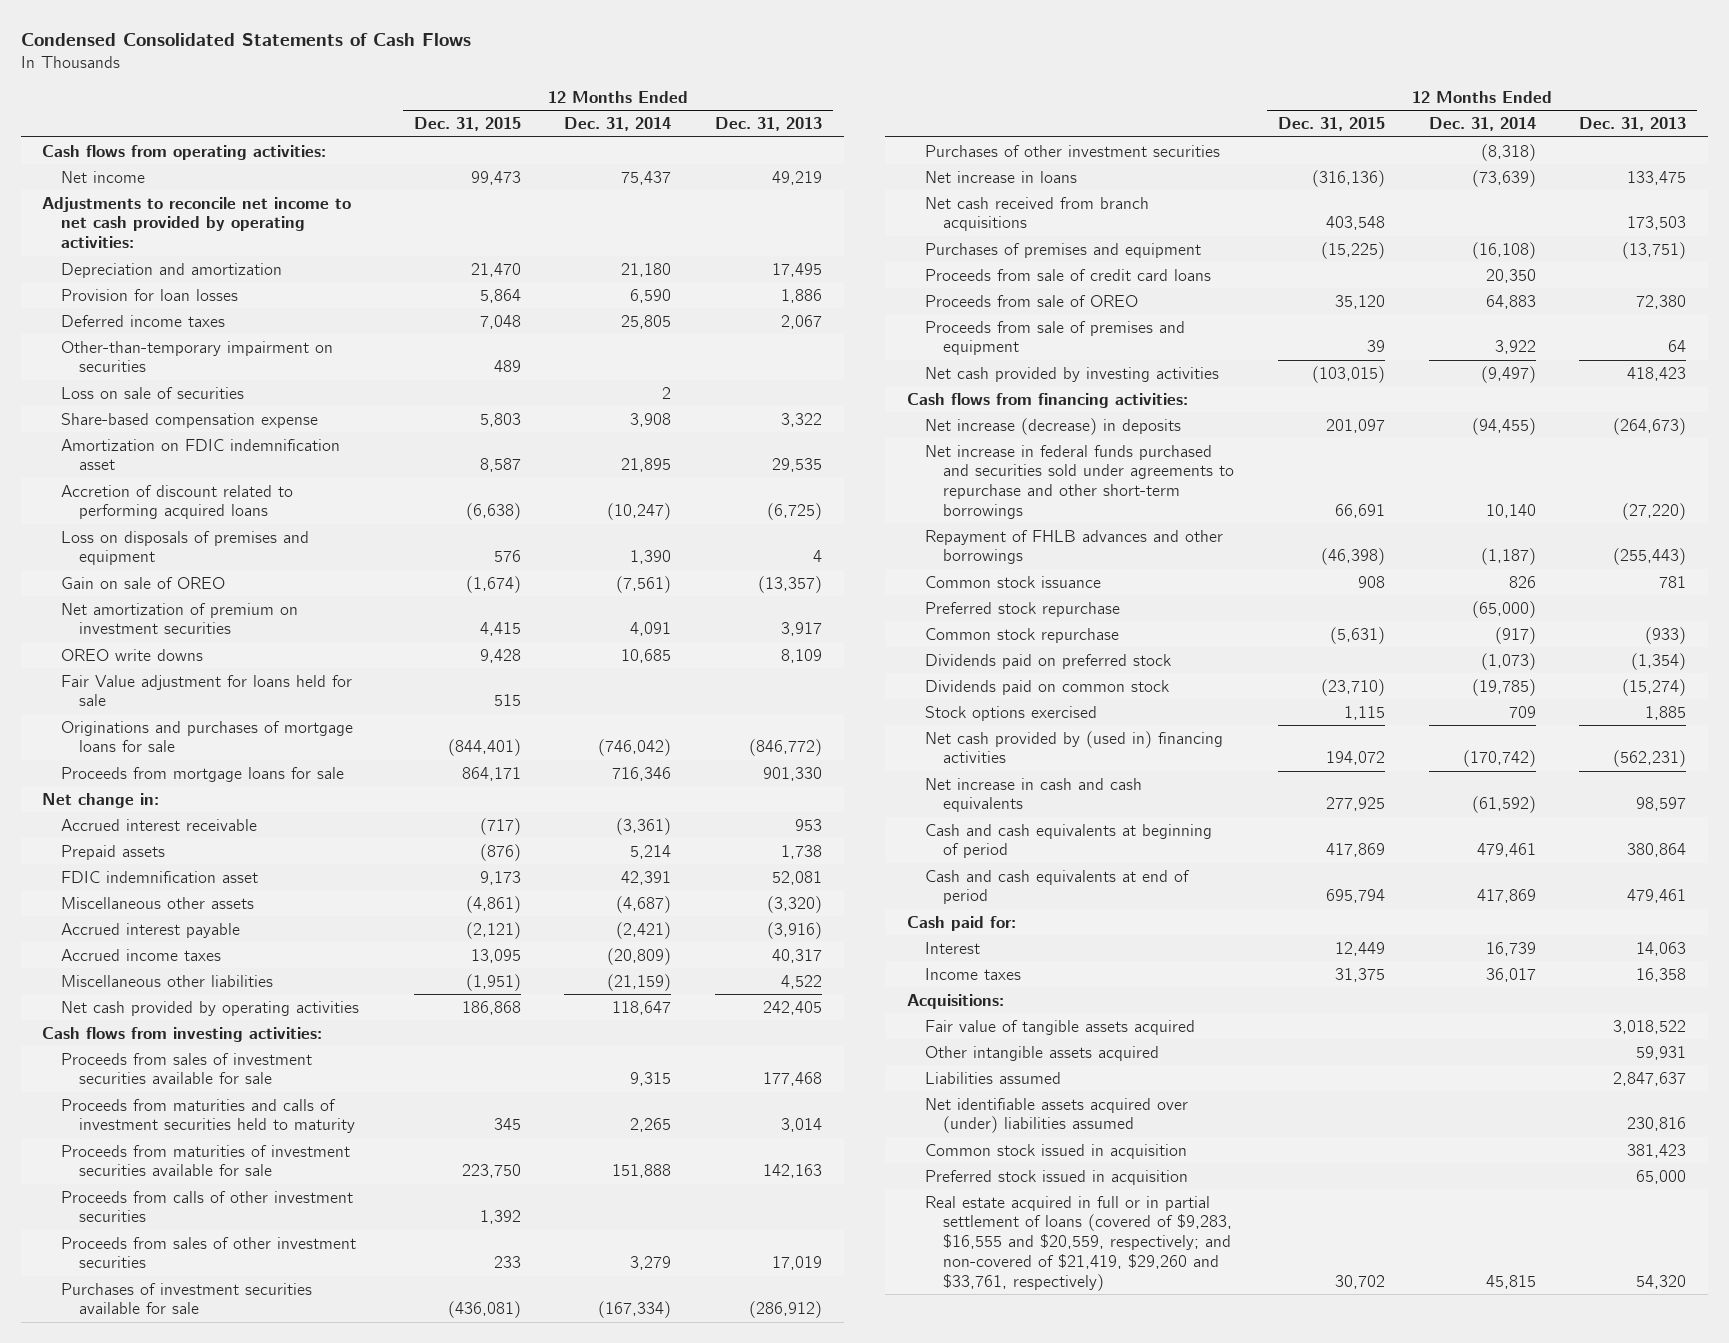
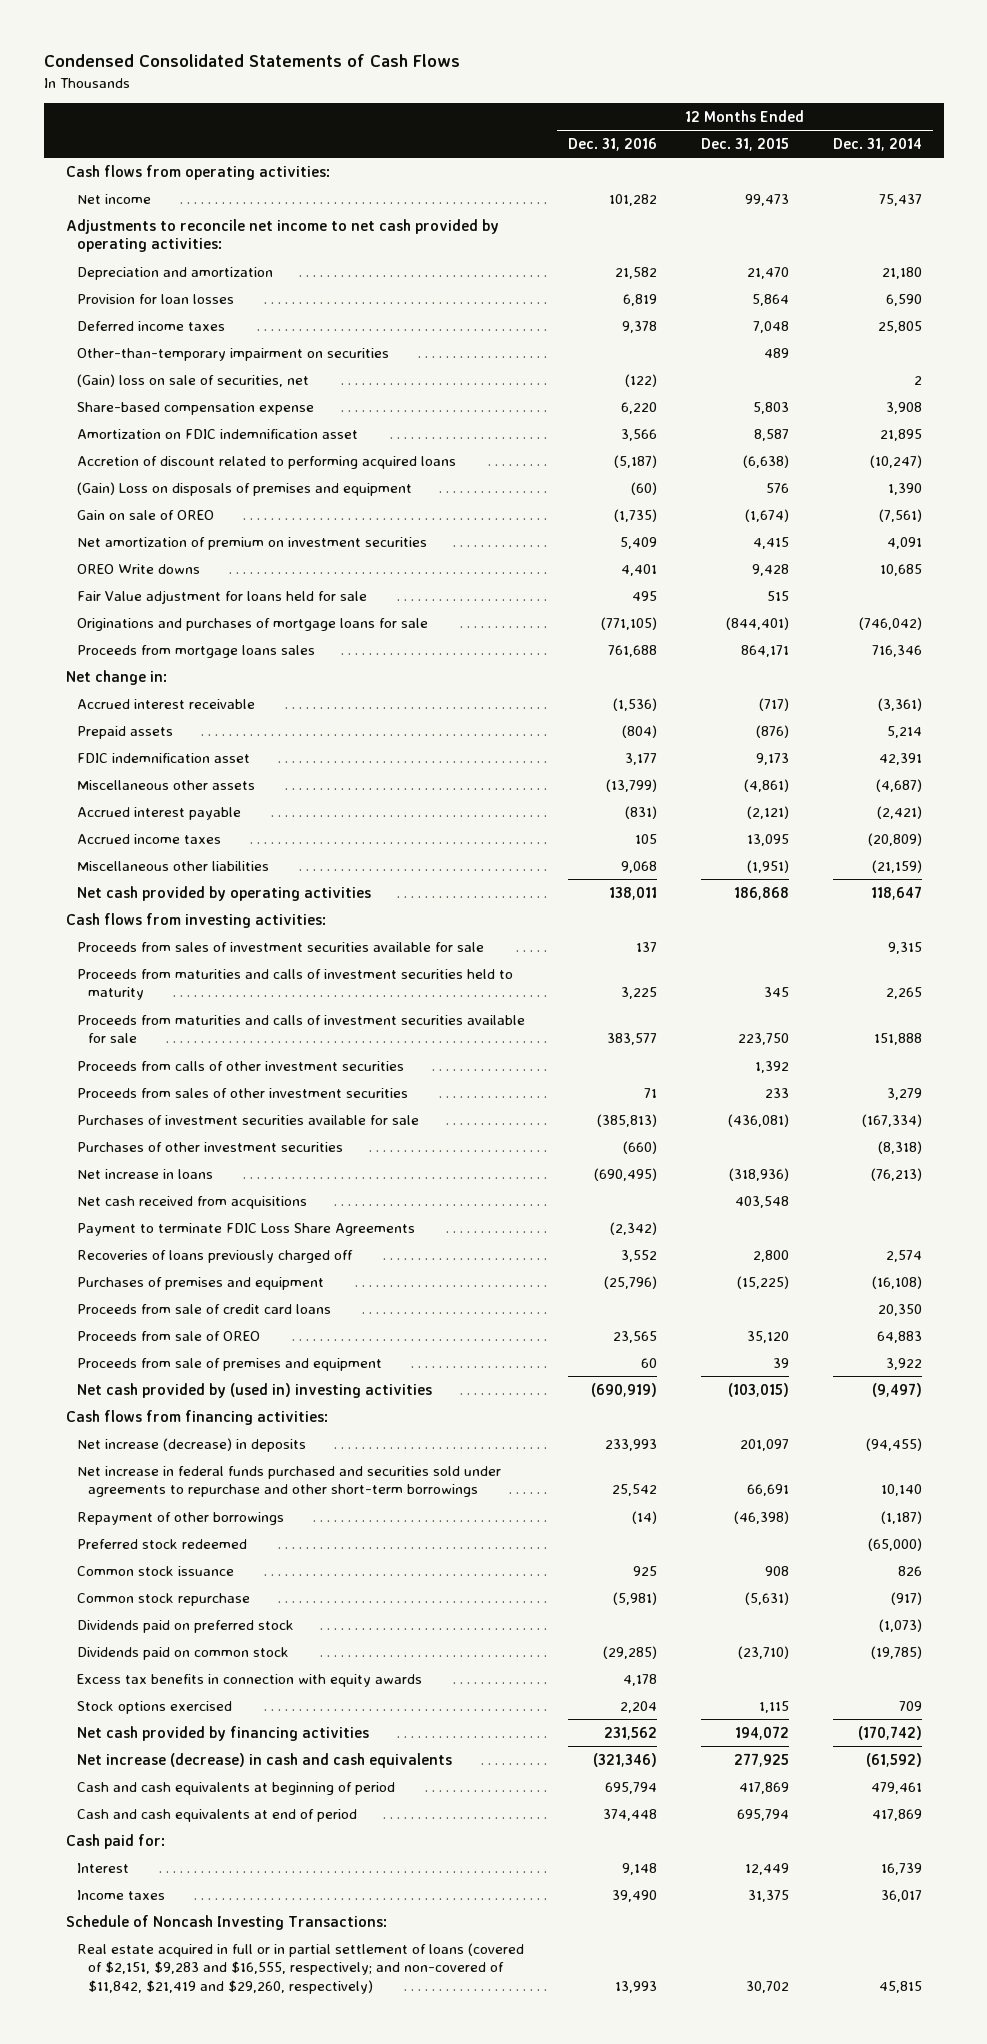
[714,117,822,132] Dec. 31, 2013 -> none
none -> [568,137,658,151] Dec. 31, 2016
[60,386,244,399] Loss on sale of securities -> [76,373,309,387] (Gain) loss on sale of securities, net
[60,530,309,566] Loss on disposals of premises and equipment -> [76,481,412,496] (Gain) Loss on disposals of premises and equipment
[60,648,203,661] OREO write downs -> [76,563,200,574] OREO Write downs
[60,766,344,782] Proceeds from mortgage loans for sale -> [76,644,315,658] Proceeds from mortgage loans sales
[60,1144,350,1177] Proceeds from maturities of investment securities available for sale -> [76,1014,525,1044] Proceeds from maturities and calls of investment securities available for sale
[1311,169,1385,187] (316,136) -> [729,1167,790,1181] (318,936)
[1471,169,1536,187] (73,639) -> [870,1167,922,1181] (76,213)
[925,196,1150,232] Net cash received from branch acquisitions -> [76,1195,307,1209] Net cash received from acquisitions
none -> [76,1222,415,1236] Payment to terminate FDIC Loss Share Agreements
none -> [76,1249,353,1263] Recoveries of loans previously charged off
[925,366,1220,382] Net cash provided by investing activities -> [76,1382,432,1398] Net cash provided by (used in) investing activities
[925,529,1224,565] Repayment of FHLB advances and other borrowings -> [76,1511,284,1525] Repayment of other borrowings
none -> [76,1538,247,1549] Preferred stock redeemed
[925,601,1121,617] Preferred stock repurchase -> none
none -> [76,1673,422,1687] Excess tax benefits in connection with equity awards
[925,730,1224,764] Net cash provided by (used in) financing activities -> [76,1725,369,1741] Net cash provided by financing activities
[925,777,1143,813] Net increase in cash and cash equivalents -> [76,1752,452,1768] Net increase (decrease) in cash and cash equivalents
[906,993,1004,1009] Acquisitions: -> none
[925,1019,1196,1035] Fair value of tangible assets acquired -> none
[925,1045,1160,1061] Other intangible assets acquired -> none
[925,1071,1062,1084] Liabilities assumed -> none
[925,1097,1189,1134] Net identifiable assets acquired over (under) liabilities assumed -> none
[925,1143,1188,1159] Common stock issued in acquisition -> none
[925,1169,1189,1185] Preferred stock issued in acquisition -> none
none -> [65,1914,387,1930] Schedule of Noncash Investing Transactions:
[925,1195,1233,1291] Real estate acquired in full or in partial settlement of loans (covered of $9,283, $16,555 and $20,559, respectively; and non-covered of $21,419, $29,260 and $33,761, respectively) -> [76,1942,524,1995] Real estate acquired in full or in partial settlement of loans (covered of $2,151, $9,283 and $16,555, respectively; and non-covered of $11,842, $21,419 and $29,260, respectively)

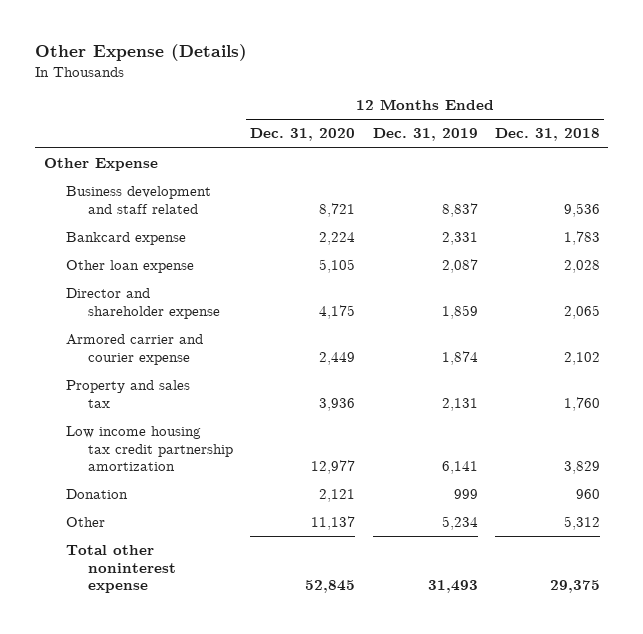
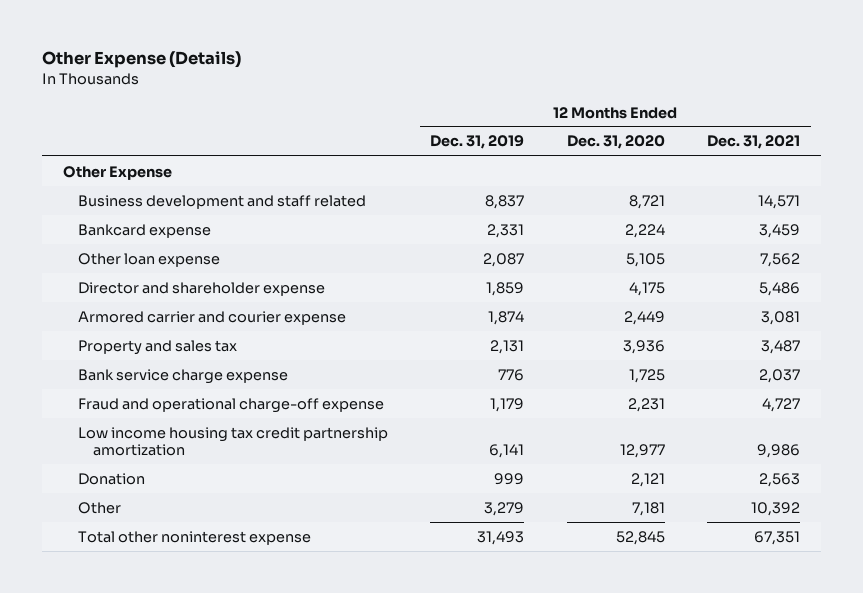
[494,128,600,142] Dec. 31, 2018 -> none
none -> [706,135,800,150] Dec. 31, 2021
none -> [78,368,289,384] Bank service charge expense
none -> [78,397,385,413] Fraud and operational charge-off expense
[311,516,356,531] 11,137 -> [631,501,665,516] 7,181
[441,516,478,531] 5,234 -> [484,501,525,516] 3,279

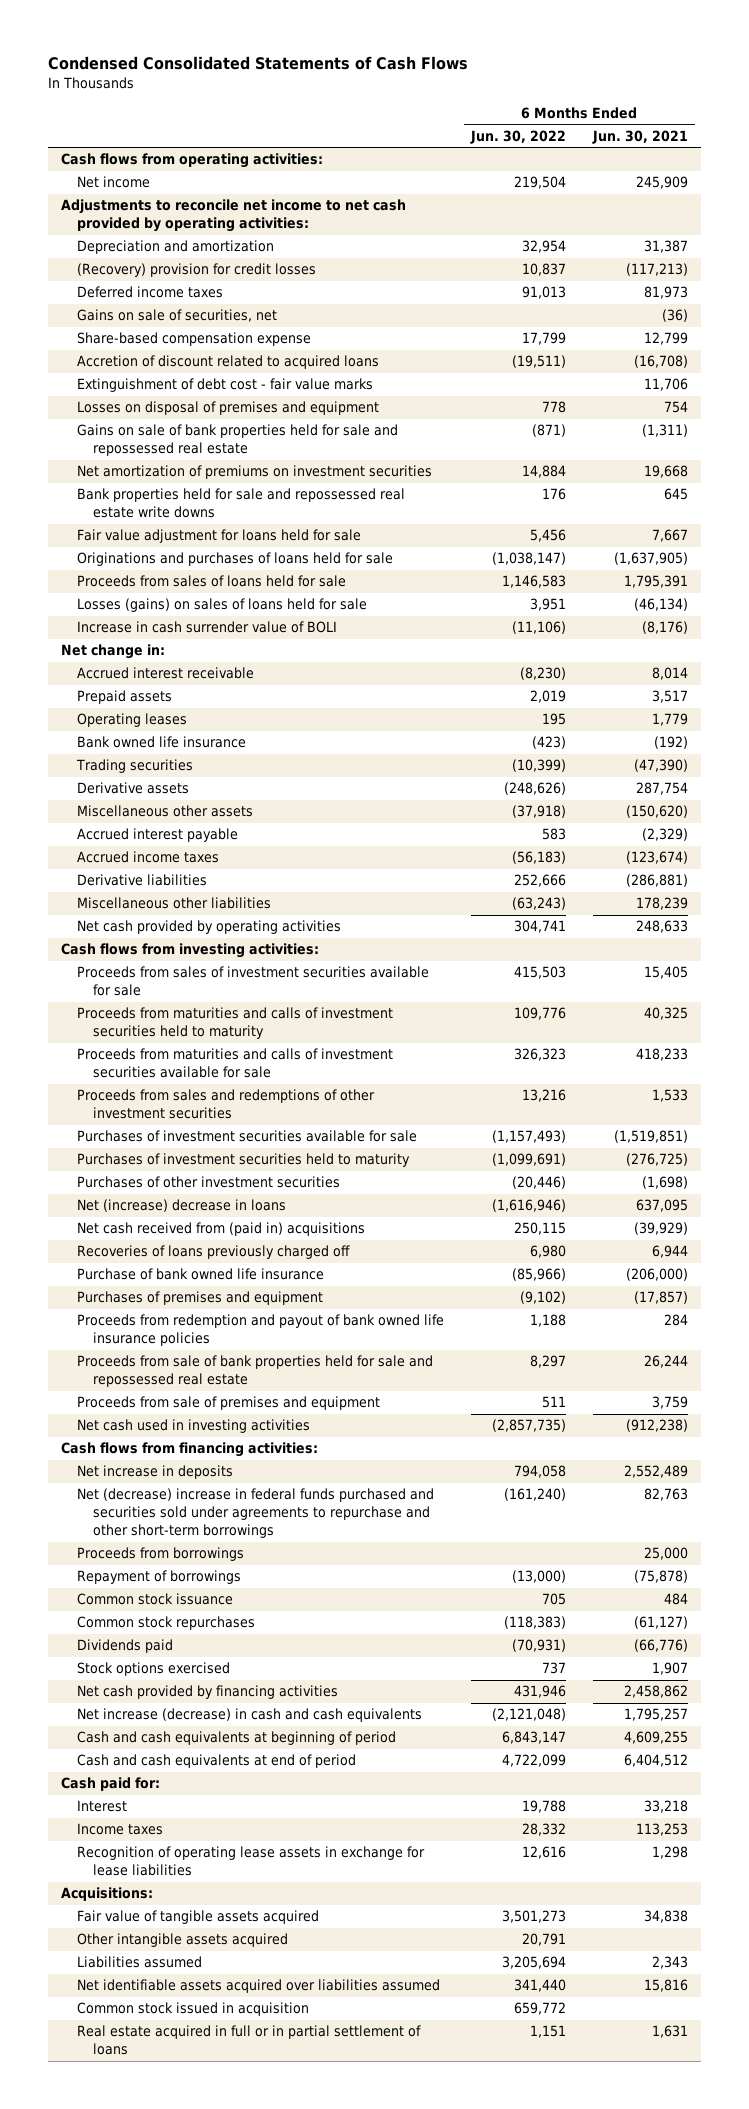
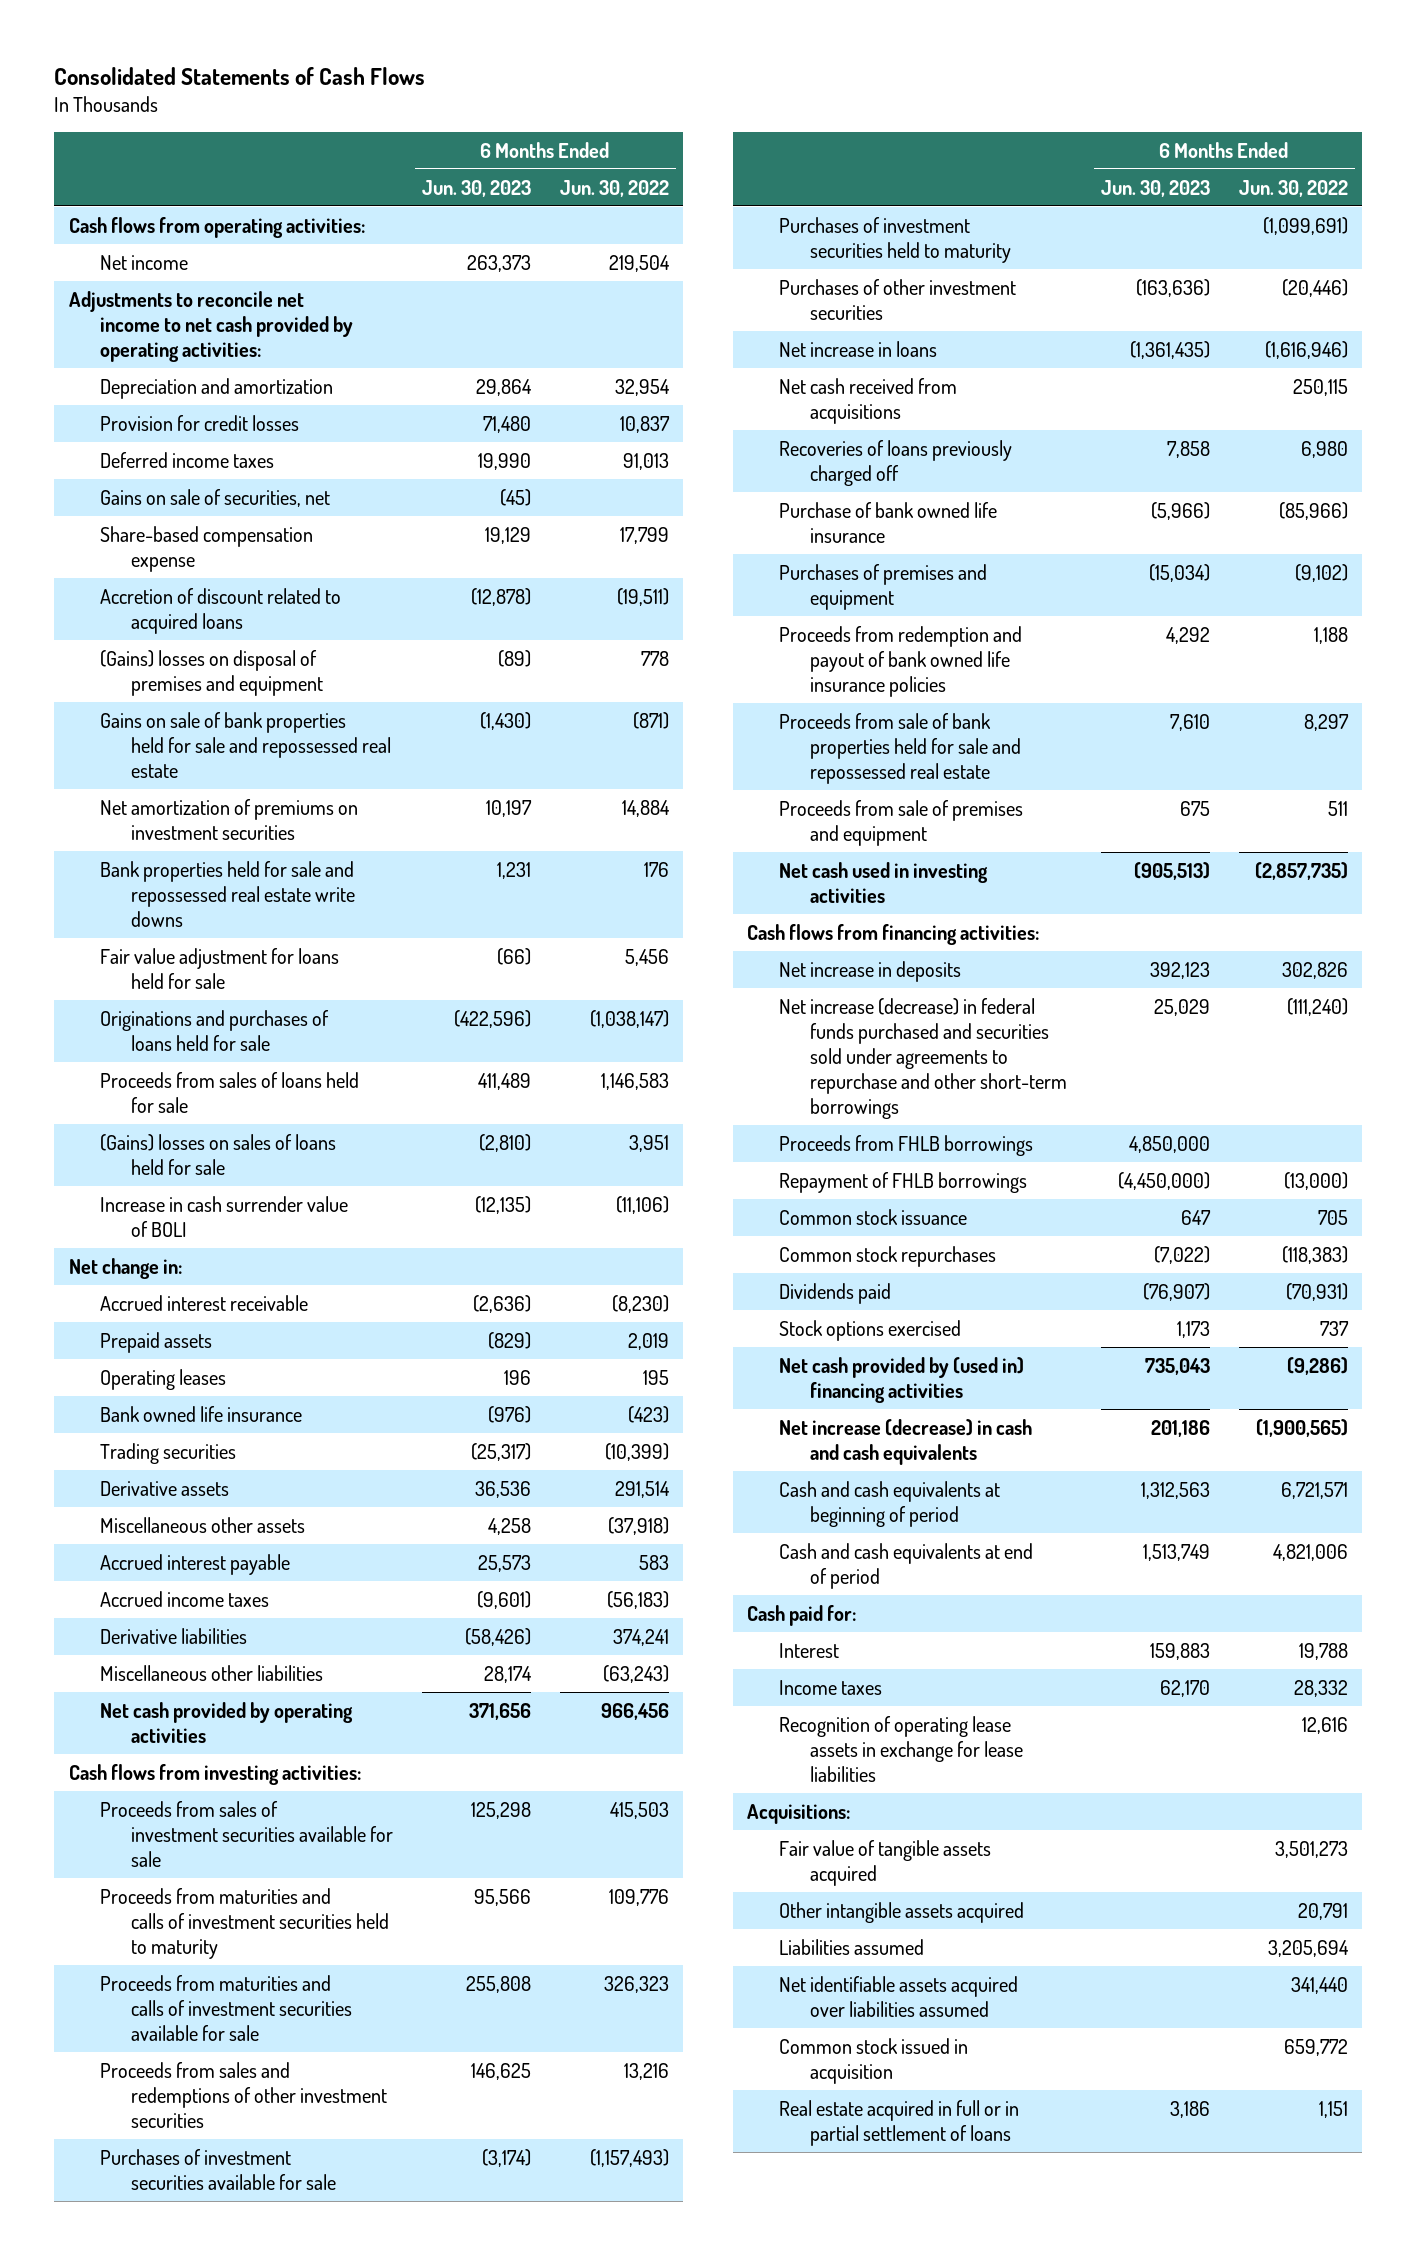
[47,56,468,71] Condensed Consolidated Statements of Cash Flows -> [54,67,426,86] Consolidated Statements of Cash Flows
[591,130,688,145] Jun. 30, 2021 -> none
none -> [422,179,532,197] Jun. 30, 2023
[76,263,316,278] (Recovery) provision for credit losses -> [99,414,299,431] Provision for credit losses
[76,378,373,393] Extinguishment of debt cost - fair value marks -> none
[76,401,379,416] Losses on disposal of premises and equipment -> [99,649,324,696] (Gains) losses on disposal of premises and equipment
[76,598,367,613] Losses (gains) on sales of loans held for sale -> [99,1133,336,1175] (Gains) losses on sales of loans held for sale
[503,782,566,796] (248,626) -> [614,1480,670,1498] 291,514
[513,874,566,888] 252,666 -> [612,1628,669,1646] 374,241
[513,920,566,934] 304,741 -> [600,1702,669,1720] 966,456
[76,1199,286,1213] Net (increase) decrease in loans -> [778,340,937,357] Net increase in loans
[76,1222,365,1237] Net cash received from (paid in) acquisitions -> [778,377,957,424] Net cash received from acquisitions
[513,1465,566,1479] 794,058 -> [1281,961,1348,979] 302,826
[76,1488,434,1539] Net (decrease) increase in federal funds purchased and securities sold under agreements to repurchase and other short-term borrowings -> [778,997,1068,1119] Net increase (decrease) in federal funds purchased and securities sold under agreements to repurchase and other short-term borrowings
[503,1488,566,1502] (161,240) -> [1286,997,1348,1016] (111,240)
[76,1547,244,1562] Proceeds from borrowings -> [778,1134,1033,1156] Proceeds from FHLB borrowings
[76,1570,241,1585] Repayment of borrowings -> [778,1171,1027,1193] Repayment of FHLB borrowings
[76,1685,338,1700] Net cash provided by financing activities -> [778,1356,1024,1403] Net cash provided by (used in) financing activities
[513,1685,566,1699] 431,946 -> [1286,1356,1348,1375] (9,286)
[491,1708,566,1722] (2,121,048) -> [1255,1418,1348,1437] (1,900,565)
[501,1731,566,1745] 6,843,147 -> [1280,1481,1348,1499] 6,721,571
[501,1754,566,1768] 4,722,099 -> [1272,1543,1348,1561] 4,821,006

